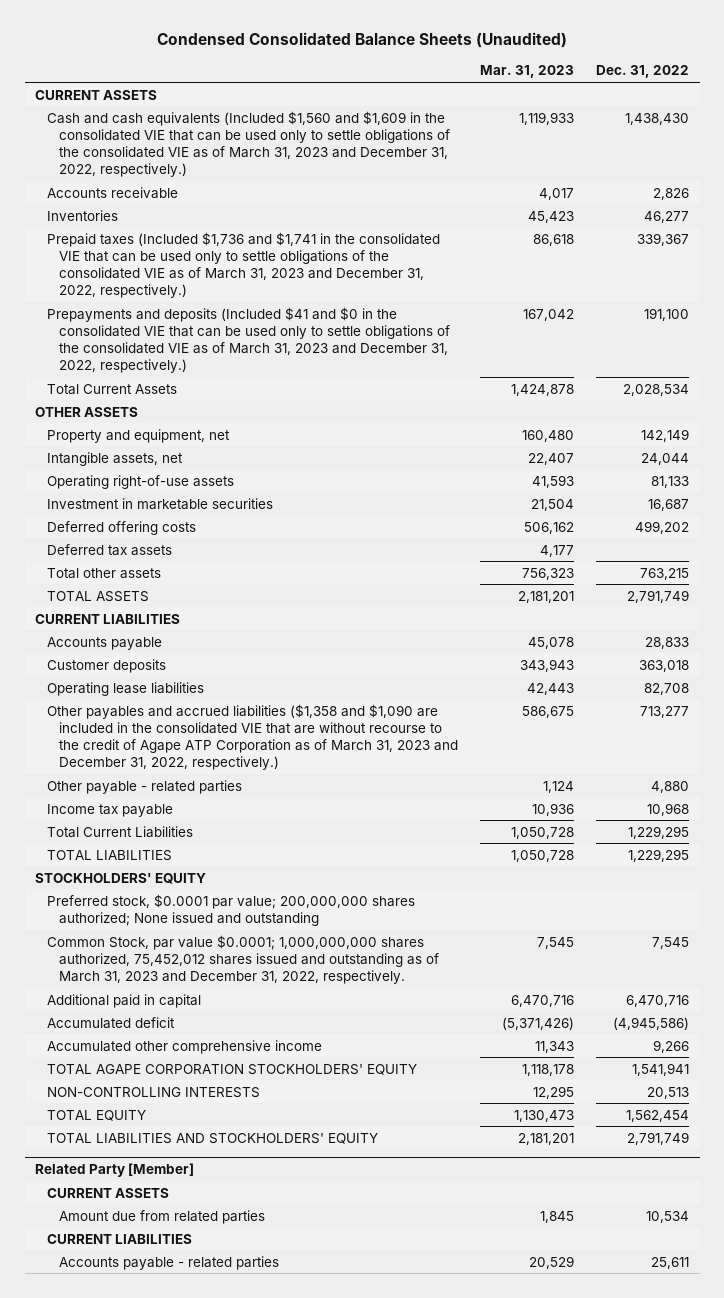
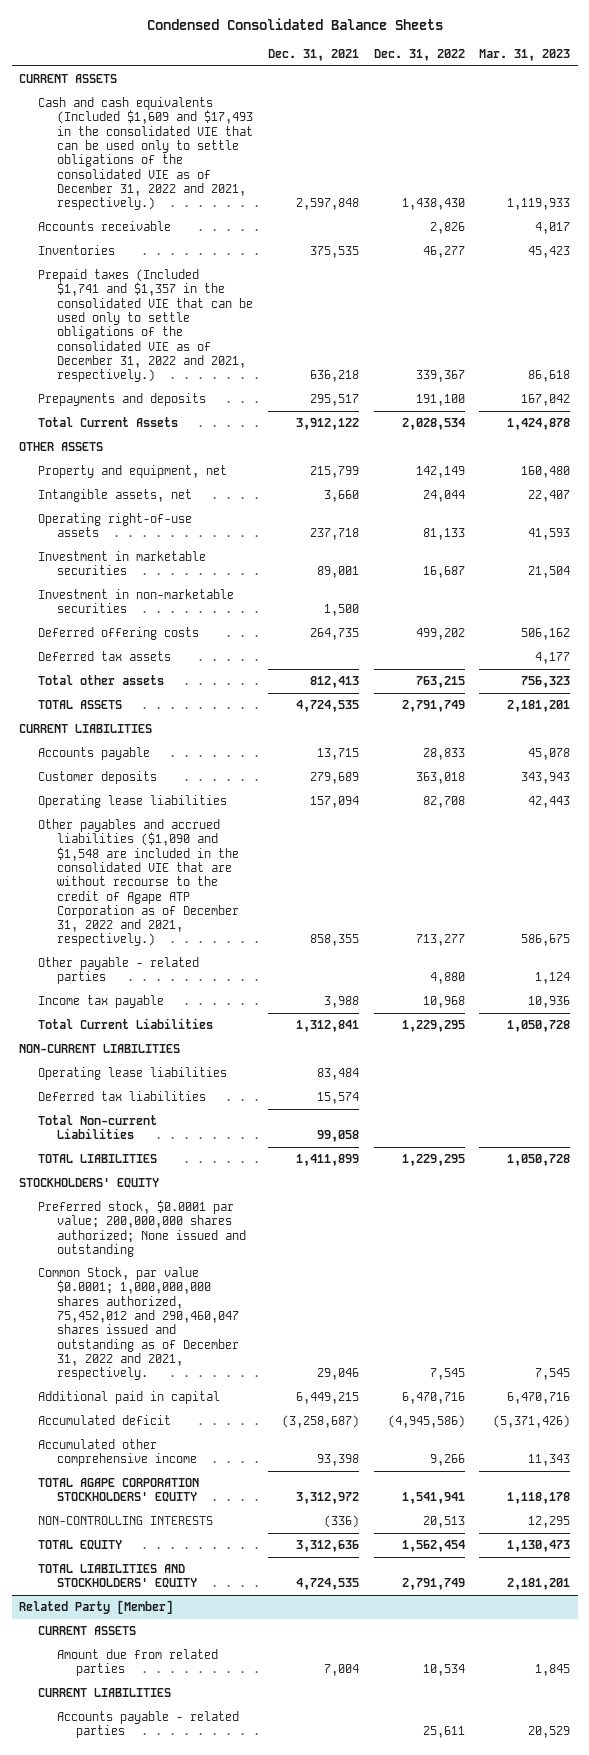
[157,32,568,49] Condensed Consolidated Balance Sheets (Unaudited) -> [146,18,443,31] Condensed Consolidated Balance Sheets
none -> [267,49,359,62] Dec. 31, 2021
[47,110,450,178] Cash and cash equivalents (Included $1,560 and $1,609 in the consolidated VIE that can be used only to settle obligations of the consolidated VIE as of March 31, 2023 and December 31, 2022, respectively.) -> [37,96,253,211] Cash and cash equivalents (Included $1,609 and $17,493 in the consolidated VIE that can be used only to settle obligations of the consolidated VIE as of December 31, 2022 and 2021, respectively.)
[47,231,441,299] Prepaid taxes (Included $1,736 and $1,741 in the consolidated VIE that can be used only to settle obligations of the consolidated VIE as of March 31, 2023 and December 31, 2022, respectively.) -> [37,268,253,383] Prepaid taxes (Included $1,741 and $1,357 in the consolidated VIE that can be used only to settle obligations of the consolidated VIE as of December 31, 2022 and 2021, respectively.)
[47,306,450,374] Prepayments and deposits (Included $41 and $0 in the consolidated VIE that can be used only to settle obligations of the consolidated VIE as of March 31, 2023 and December 31, 2022, respectively.) -> [37,392,206,406] Prepayments and deposits
none -> [37,588,234,614] Investment in non-marketable securities
[47,703,458,771] Other payables and accrued liabilities ($1,358 and $1,090 are included in the consolidated VIE that are without recourse to the credit of Agape ATP Corporation as of March 31, 2023 and December 31, 2022, respectively.) -> [37,818,239,947] Other payables and accrued liabilities ($1,090 and $1,548 are included in the consolidated VIE that are without recourse to the credit of Agape ATP Corporation as of December 31, 2022 and 2021, respectively.)
none -> [18,1043,180,1053] NON-CURRENT LIABILITIES
none -> [37,1066,227,1080] Operating lease liabilities
none -> [37,1090,206,1101] Deferred tax liabilities
none -> [37,1114,157,1140] Total Non-current Liabilities
[47,934,439,984] Common Stock, par value $0.0001; 1,000,000,000 shares authorized, 75,452,012 shares issued and outstanding as of March 31, 2023 and December 31, 2022, respectively. -> [37,1266,239,1381] Common Stock, par value $0.0001; 1,000,000,000 shares authorized, 75,452,012 and 290,460,047 shares issued and outstanding as of December 31, 2022 and 2021, respectively.

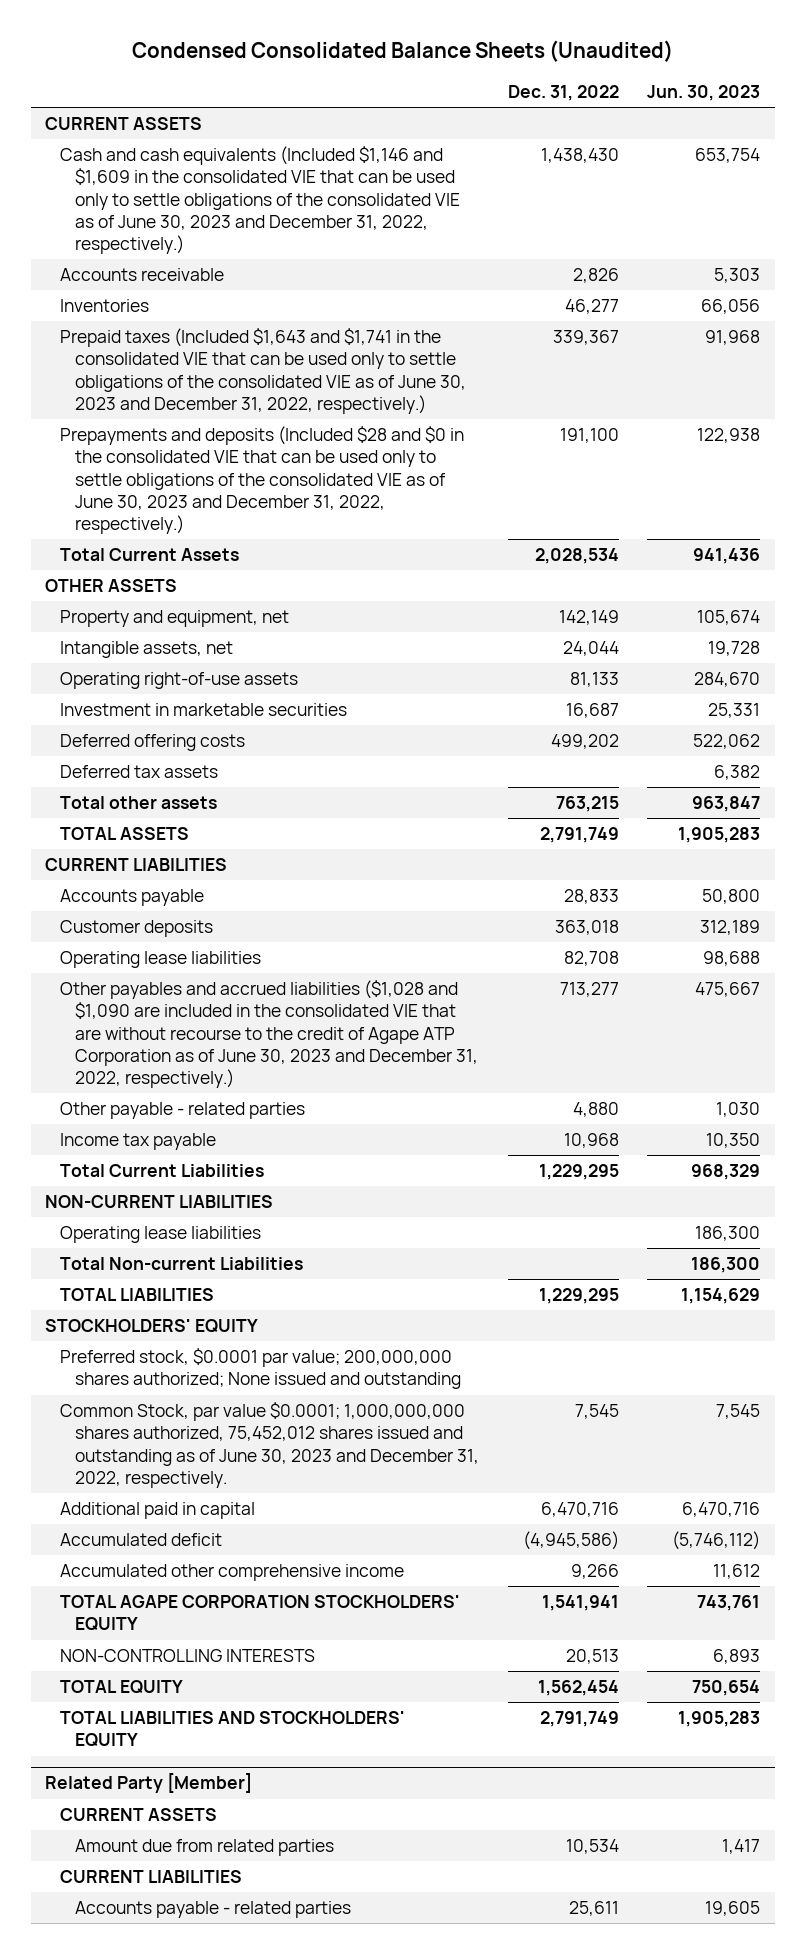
[146,18,443,31] Condensed Consolidated Balance Sheets -> [131,40,673,63] Condensed Consolidated Balance Sheets (Unaudited)
[267,49,359,62] Dec. 31, 2021 -> none
[479,49,571,62] Mar. 31, 2023 -> none
none -> [647,84,761,101] Jun. 30, 2023
[37,96,253,211] Cash and cash equivalents (Included $1,609 and $17,493 in the consolidated VIE that can be used only to settle obligations of the consolidated VIE as of December 31, 2022 and 2021, respectively.) -> [60,146,460,254] Cash and cash equivalents (Included $1,146 and $1,609 in the consolidated VIE that can be used only to settle obligations of the consolidated VIE as of June 30, 2023 and December 31, 2022, respectively.)
[37,268,253,383] Prepaid taxes (Included $1,741 and $1,357 in the consolidated VIE that can be used only to settle obligations of the consolidated VIE as of December 31, 2022 and 2021, respectively.) -> [60,328,466,414] Prepaid taxes (Included $1,643 and $1,741 in the consolidated VIE that can be used only to settle obligations of the consolidated VIE as of June 30, 2023 and December 31, 2022, respectively.)
[37,392,206,406] Prepayments and deposits -> [60,426,465,534] Prepayments and deposits (Included $28 and $0 in the consolidated VIE that can be used only to settle obligations of the consolidated VIE as of June 30, 2023 and December 31, 2022, respectively.)
[37,588,234,614] Investment in non-marketable securities -> none
[37,818,239,947] Other payables and accrued liabilities ($1,090 and $1,548 are included in the consolidated VIE that are without recourse to the credit of Agape ATP Corporation as of December 31, 2022 and 2021, respectively.) -> [60,980,478,1088] Other payables and accrued liabilities ($1,028 and $1,090 are included in the consolidated VIE that are without recourse to the credit of Agape ATP Corporation as of June 30, 2023 and December 31, 2022, respectively.)
[37,1090,206,1101] Deferred tax liabilities -> none
[37,1266,239,1381] Common Stock, par value $0.0001; 1,000,000,000 shares authorized, 75,452,012 and 290,460,047 shares issued and outstanding as of December 31, 2022 and 2021, respectively. -> [60,1402,479,1488] Common Stock, par value $0.0001; 1,000,000,000 shares authorized, 75,452,012 shares issued and outstanding as of June 30, 2023 and December 31, 2022, respectively.

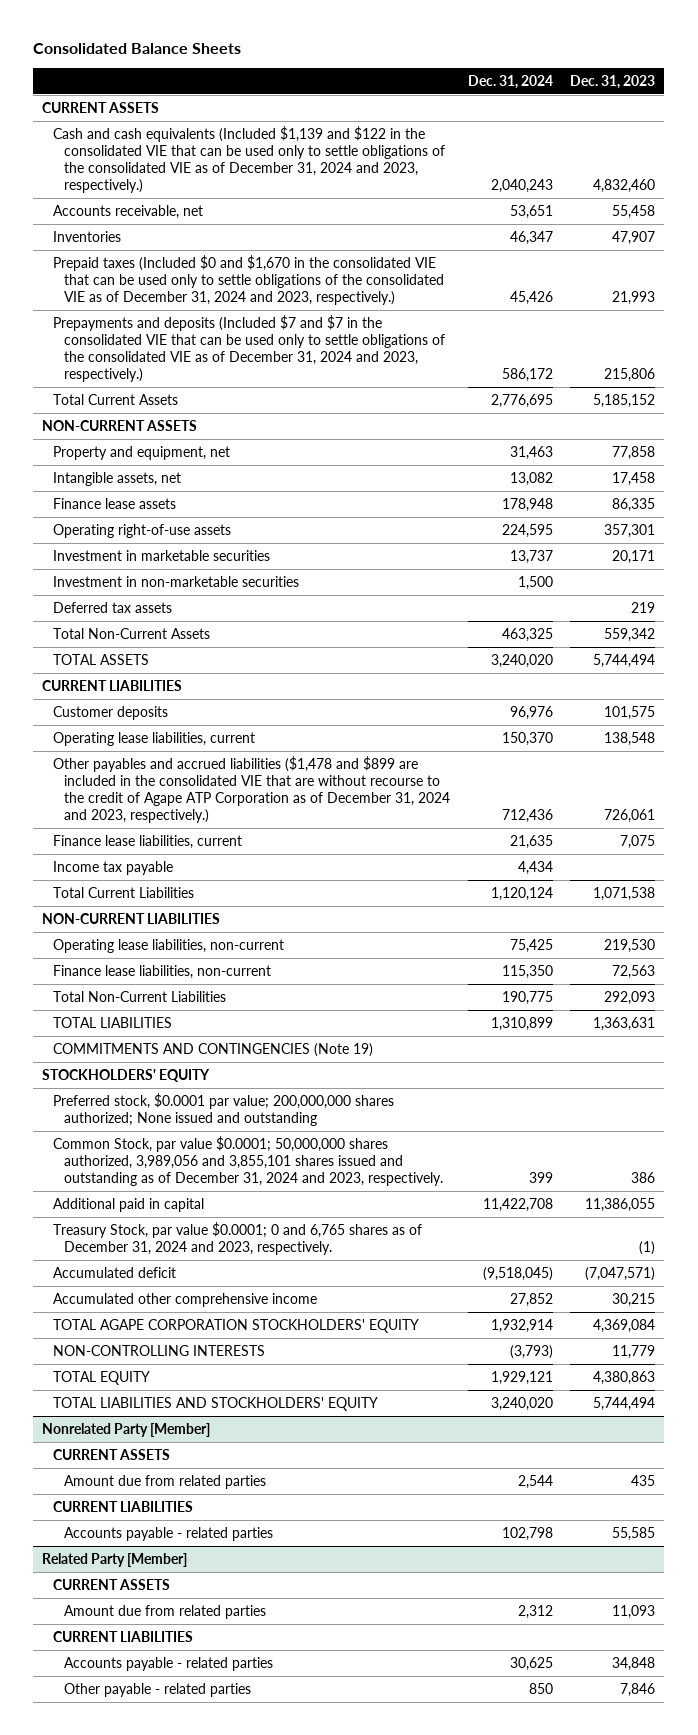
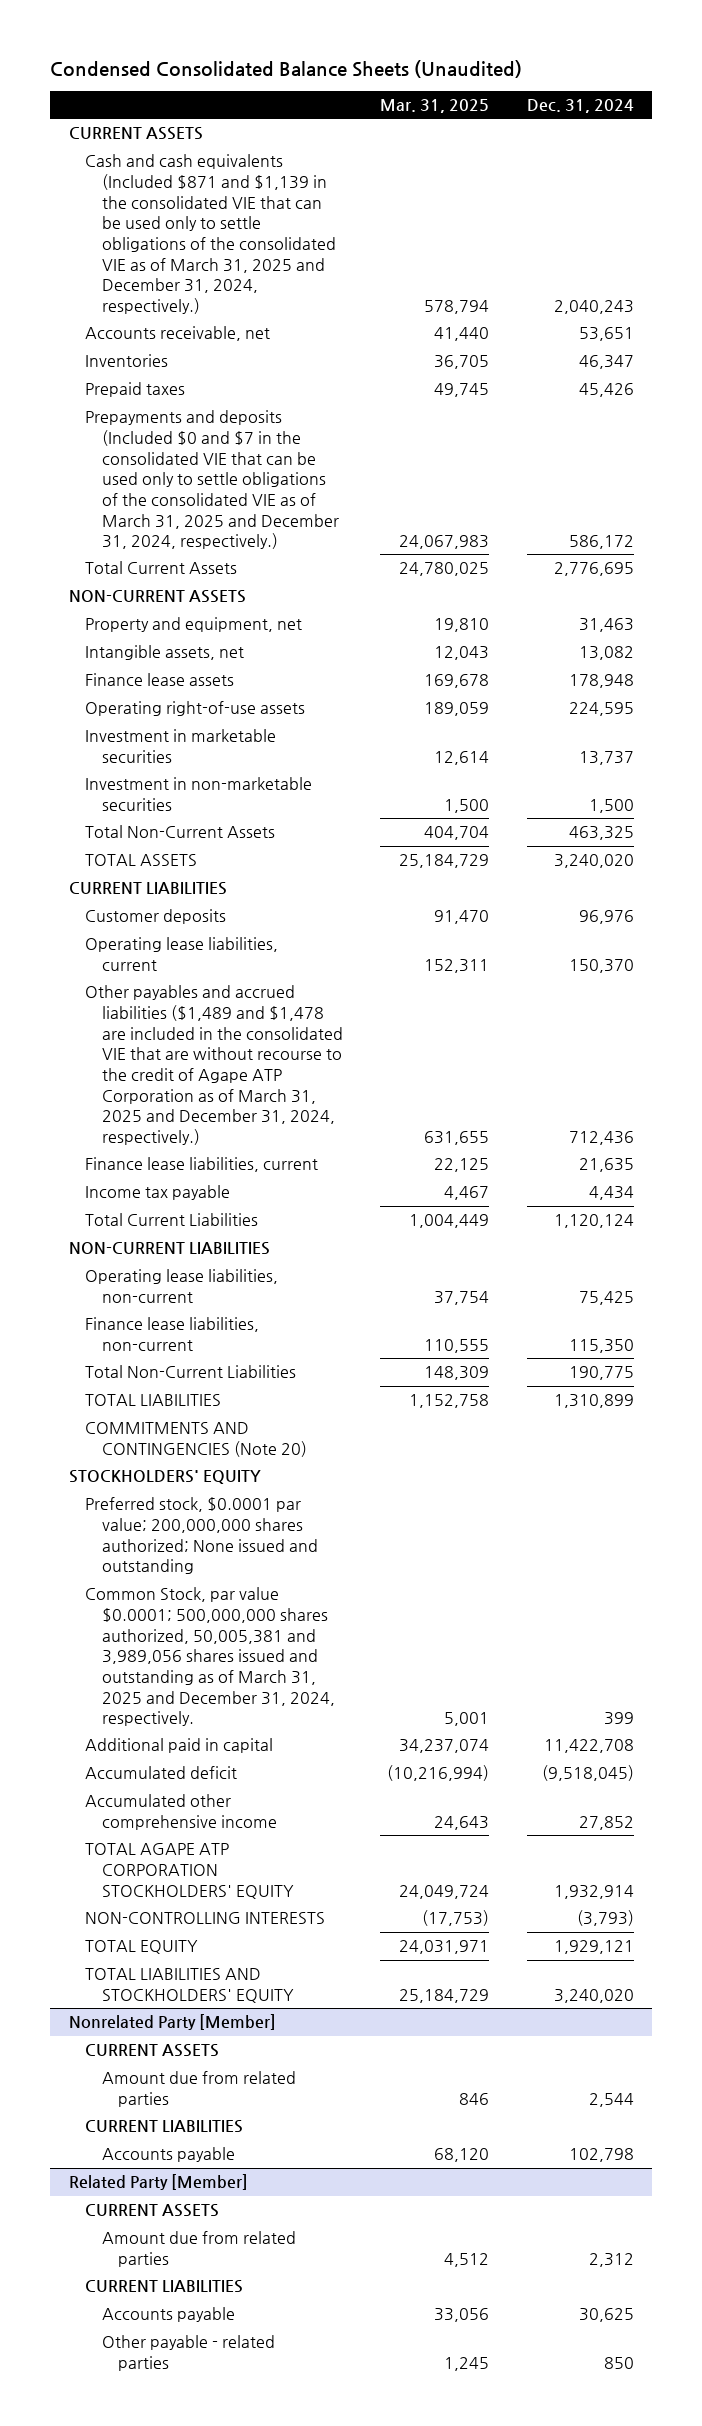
[33,43,242,55] Consolidated Balance Sheets -> [49,59,522,78] Condensed Consolidated Balance Sheets (Unaudited)
[570,74,656,89] Dec. 31, 2023 -> none
none -> [380,99,490,114] Mar. 31, 2025
[52,125,445,193] Cash and cash equivalents (Included $1,139 and $122 in the consolidated VIE that can be used only to settle obligations of the consolidated VIE as of December 31, 2024 and 2023, respectively.) -> [85,154,336,314] Cash and cash equivalents (Included $871 and $1,139 in the consolidated VIE that can be used only to settle obligations of the consolidated VIE as of March 31, 2025 and December 31, 2024, respectively.)
[52,254,444,305] Prepaid taxes (Included $0 and $1,670 in the consolidated VIE that can be used only to settle obligations of the consolidated VIE as of December 31, 2024 and 2023, respectively.) -> [85,382,186,398] Prepaid taxes
[52,314,445,382] Prepayments and deposits (Included $7 and $7 in the consolidated VIE that can be used only to settle obligations of the consolidated VIE as of December 31, 2024 and 2023, respectively.) -> [85,410,339,550] Prepayments and deposits (Included $0 and $7 in the consolidated VIE that can be used only to settle obligations of the consolidated VIE as of March 31, 2025 and December 31, 2024, respectively.)
[52,601,172,613] Deferred tax assets -> none
[52,755,450,823] Other payables and accrued liabilities ($1,478 and $899 are included in the consolidated VIE that are without recourse to the credit of Agape ATP Corporation as of December 31, 2024 and 2023, respectively.) -> [85,985,343,1145] Other payables and accrued liabilities ($1,489 and $1,478 are included in the consolidated VIE that are without recourse to the credit of Agape ATP Corporation as of March 31, 2025 and December 31, 2024, respectively.)
[52,1042,373,1057] COMMITMENTS AND CONTINGENCIES (Note 19) -> [85,1422,307,1458] COMMITMENTS AND CONTINGENCIES (Note 20)
[52,1135,443,1186] Common Stock, par value $0.0001; 50,000,000 shares authorized, 3,989,056 and 3,855,101 shares issued and outstanding as of December 31, 2024 and 2023, respectively. -> [85,1587,335,1727] Common Stock, par value $0.0001; 500,000,000 shares authorized, 50,005,381 and 3,989,056 shares issued and outstanding as of March 31, 2025 and December 31, 2024, respectively.
[52,1221,422,1255] Treasury Stock, par value $0.0001; 0 and 6,765 shares as of December 31, 2024 and 2023, respectively. -> none
[52,1318,419,1333] TOTAL AGAPE CORPORATION STOCKHOLDERS' EQUITY -> [85,1843,294,1899] TOTAL AGAPE ATP CORPORATION STOCKHOLDERS' EQUITY
[63,1526,273,1541] Accounts payable - related parties -> [101,2147,235,2163] Accounts payable
[63,1656,273,1671] Accounts payable - related parties -> [101,2307,235,2323] Accounts payable

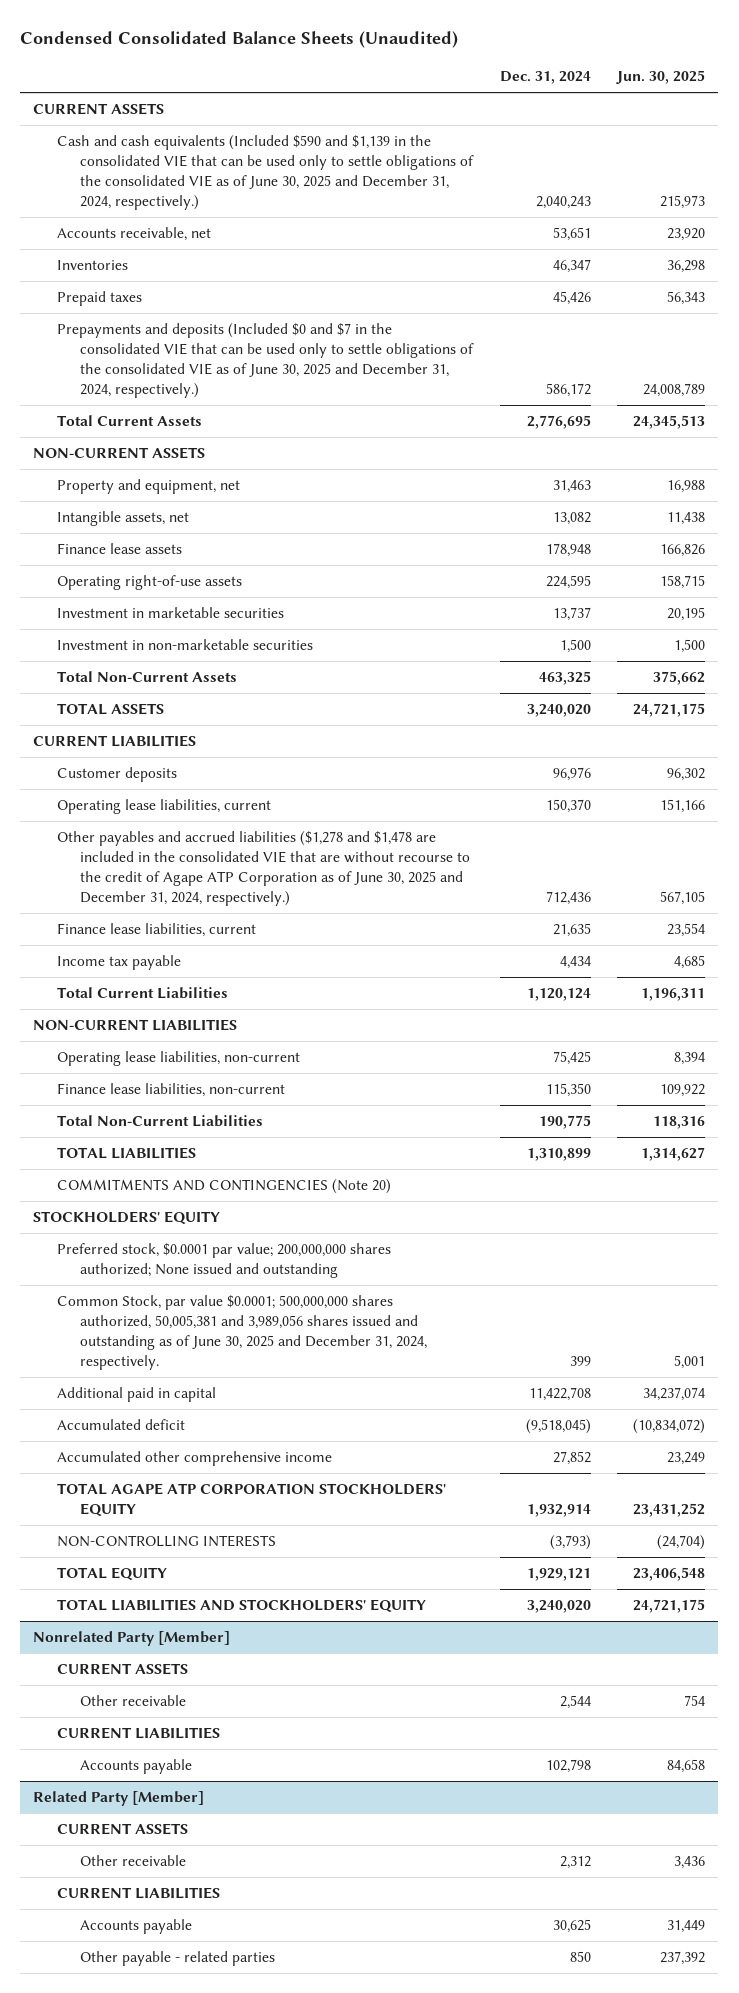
[380,99,490,114] Mar. 31, 2025 -> none
none -> [616,70,706,85] Jun. 30, 2025
[85,154,336,314] Cash and cash equivalents (Included $871 and $1,139 in the consolidated VIE that can be used only to settle obligations of the consolidated VIE as of March 31, 2025 and December 31, 2024, respectively.) -> [56,135,475,211] Cash and cash equivalents (Included $590 and $1,139 in the consolidated VIE that can be used only to settle obligations of the consolidated VIE as of June 30, 2025 and December 31, 2024, respectively.)
[85,410,339,550] Prepayments and deposits (Included $0 and $7 in the consolidated VIE that can be used only to settle obligations of the consolidated VIE as of March 31, 2025 and December 31, 2024, respectively.) -> [56,323,475,399] Prepayments and deposits (Included $0 and $7 in the consolidated VIE that can be used only to settle obligations of the consolidated VIE as of June 30, 2025 and December 31, 2024, respectively.)
[85,985,343,1145] Other payables and accrued liabilities ($1,489 and $1,478 are included in the consolidated VIE that are without recourse to the credit of Agape ATP Corporation as of March 31, 2025 and December 31, 2024, respectively.) -> [56,831,471,907] Other payables and accrued liabilities ($1,278 and $1,478 are included in the consolidated VIE that are without recourse to the credit of Agape ATP Corporation as of June 30, 2025 and December 31, 2024, respectively.)
[85,1587,335,1727] Common Stock, par value $0.0001; 500,000,000 shares authorized, 50,005,381 and 3,989,056 shares issued and outstanding as of March 31, 2025 and December 31, 2024, respectively. -> [56,1295,428,1371] Common Stock, par value $0.0001; 500,000,000 shares authorized, 50,005,381 and 3,989,056 shares issued and outstanding as of June 30, 2025 and December 31, 2024, respectively.
[101,2071,296,2108] Amount due from related parties -> [80,1695,187,1707] Other receivable
[101,2231,296,2268] Amount due from related parties -> [80,1855,187,1867] Other receivable

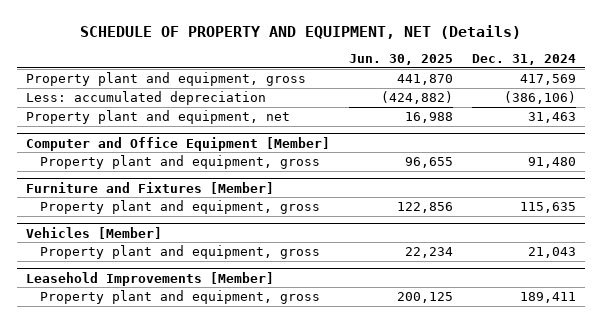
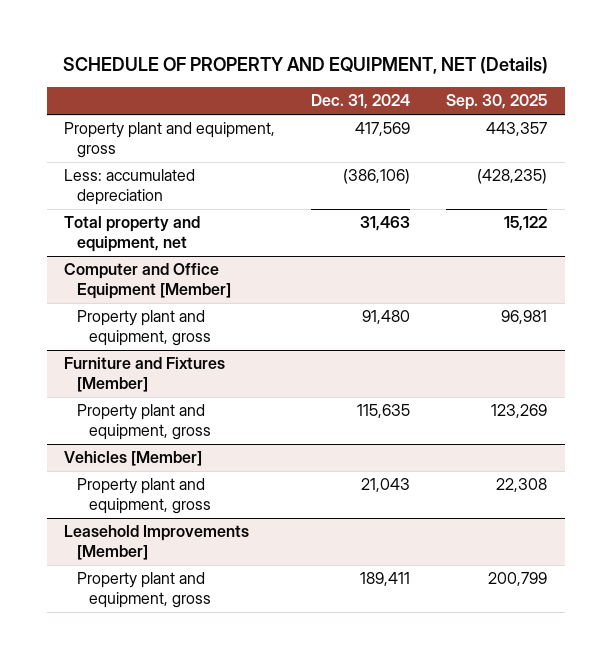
[348,54,453,66] Jun. 30, 2025 -> none
none -> [446,94,548,111] Sep. 30, 2025
[26,109,291,124] Property plant and equipment, net -> [64,216,201,252] Total property and equipment, net

